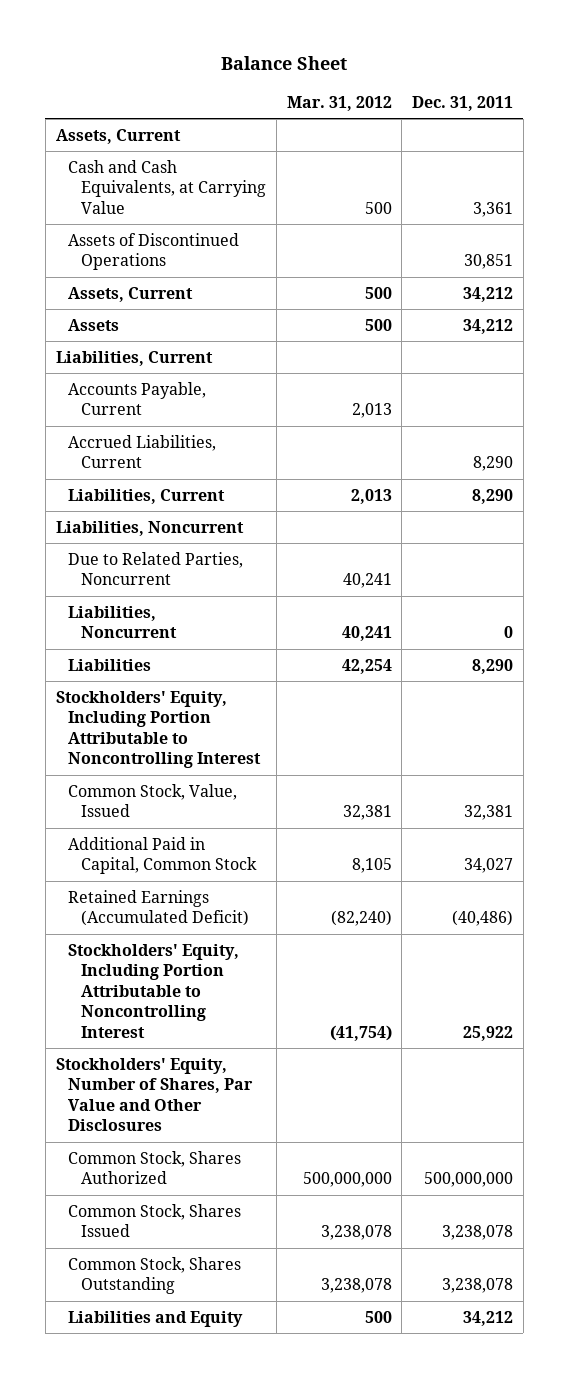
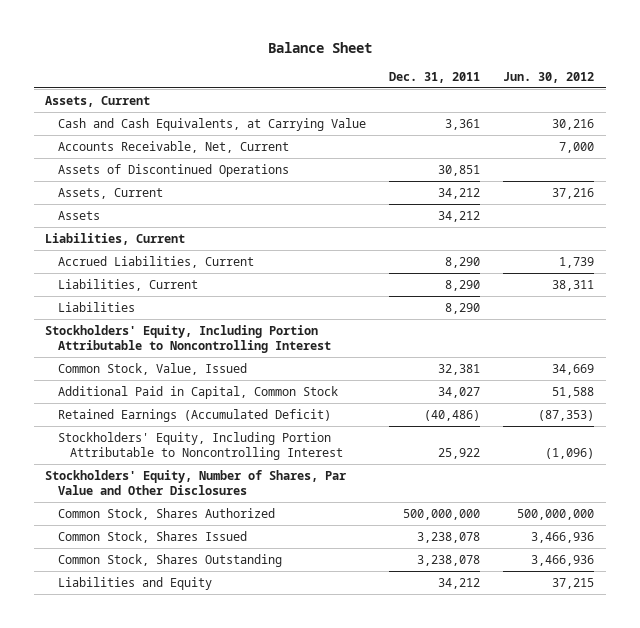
[286,95,392,111] Mar. 31, 2012 -> none
none -> [503,71,595,83] Jun. 30, 2012
none -> [57,140,289,153] Accounts Receivable, Net, Current
[68,381,207,416] Accounts Payable, Current -> none
[55,520,244,536] Liabilities, Noncurrent -> none
[68,551,244,586] Due to Related Parties, Noncurrent -> none
[68,605,178,639] Liabilities, Noncurrent -> none

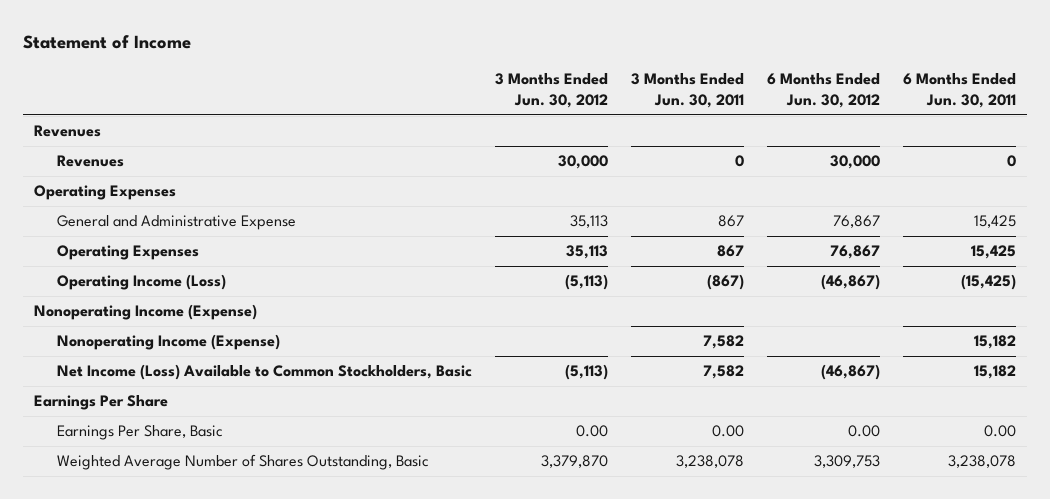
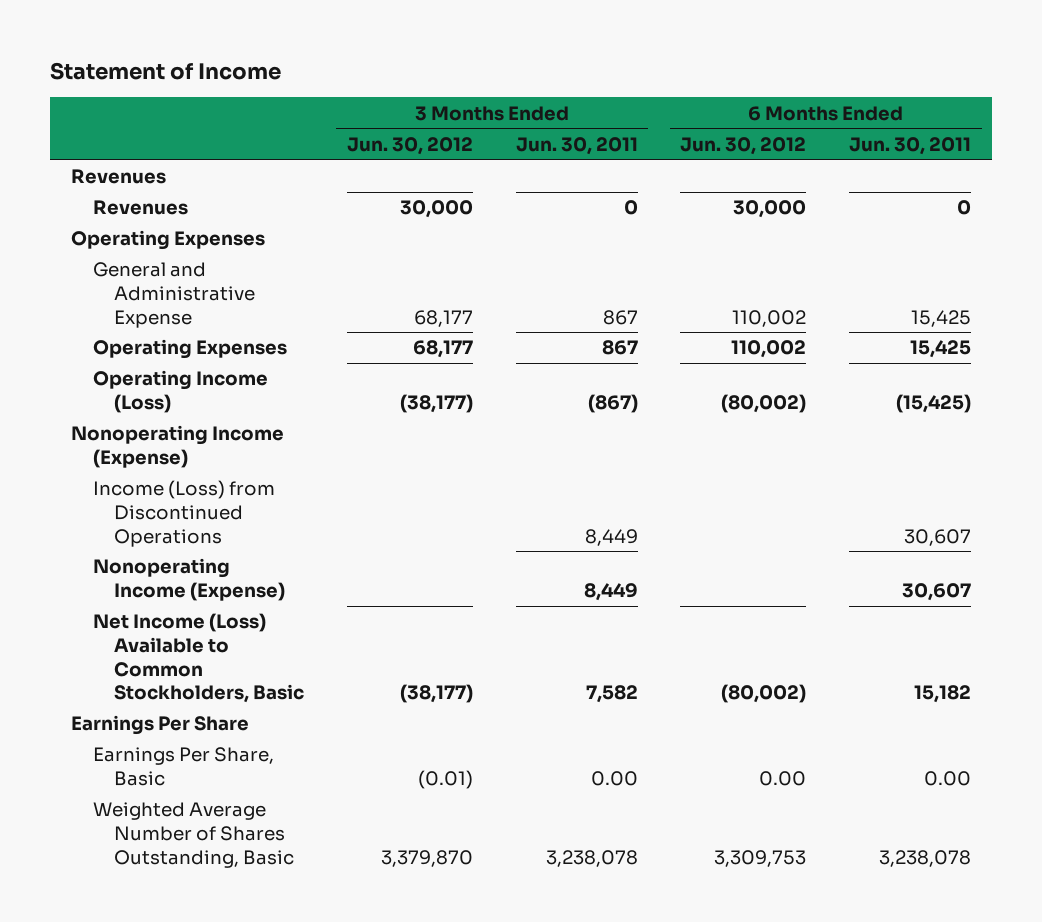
[570,215,609,229] 35,113 -> [413,309,473,327] 68,177
[833,215,881,229] 76,867 -> [732,309,807,327] 110,002
[566,245,609,260] 35,113 -> [412,340,473,359] 68,177
[830,245,881,260] 76,867 -> [731,340,807,359] 110,002
[565,274,609,291] (5,113) -> [399,393,473,413] (38,177)
[821,274,881,291] (46,867) -> [721,393,807,413] (80,002)
none -> [92,480,275,547] Income (Loss) from Discontinued Operations
[703,335,745,350] 7,582 -> [583,582,638,601] 8,449
[973,335,1016,350] 15,182 -> [901,582,971,601] 30,607
[565,364,609,381] (5,113) -> [399,684,473,704] (38,177)
[821,364,881,381] (46,867) -> [721,684,807,704] (80,002)
[576,425,609,438] 0.00 -> [417,769,473,789] (0.01)

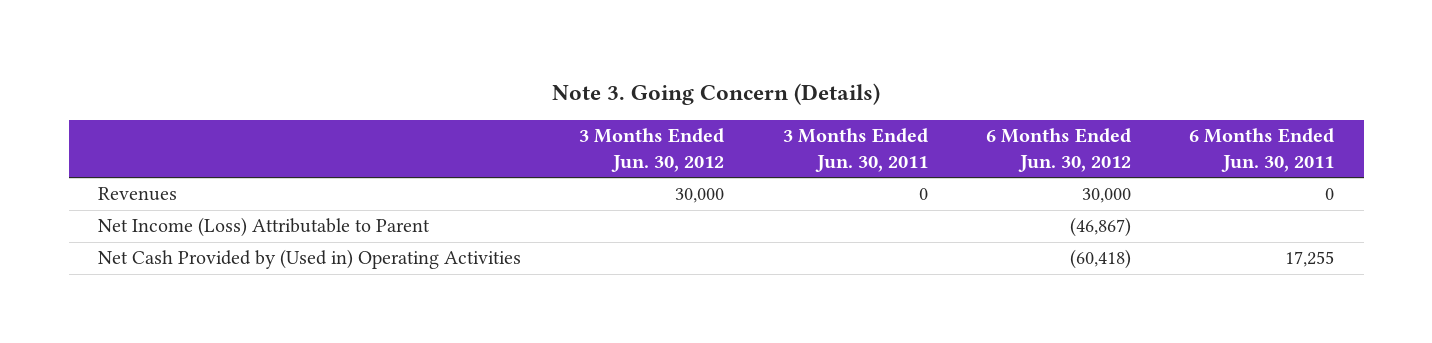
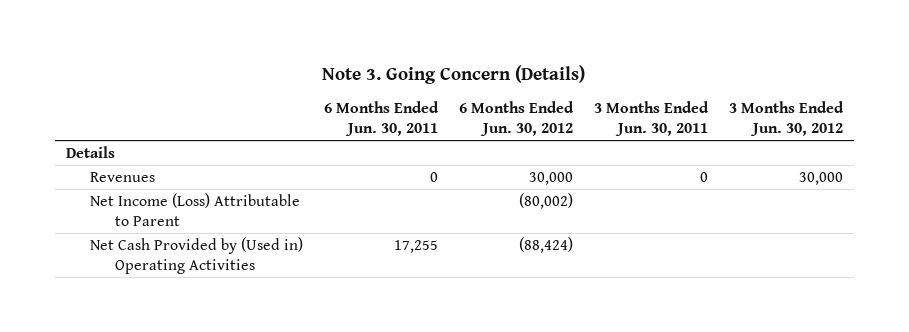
none -> [65,146,115,159] Details
[1069,217,1131,238] (46,867) -> [519,193,574,210] (80,002)
[1069,249,1131,270] (60,418) -> [519,237,574,254] (88,424)

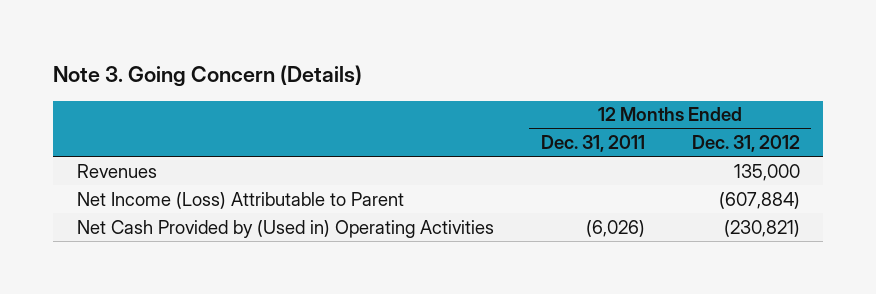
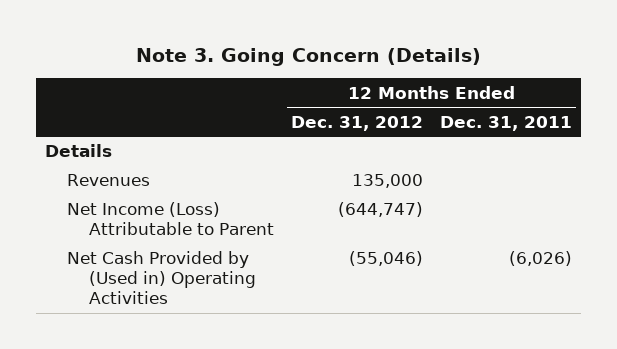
none -> [44,144,112,158] Details
[718,191,800,209] (607,884) -> [338,202,424,218] (644,747)
[723,219,800,237] (230,821) -> [349,251,424,267] (55,046)

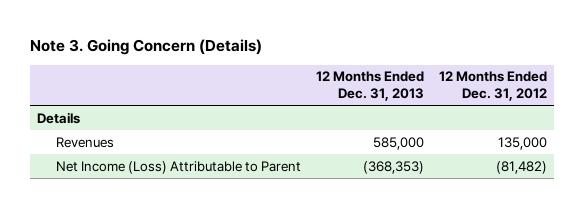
[440,115,573,131] Dec. 31, 2011 -> none
none -> [315,71,424,102] 12 Months Ended Dec. 31, 2013
[67,251,257,305] Net Cash Provided by (Used in) Operating Activities -> none
[338,202,424,218] (644,747) -> [495,160,547,174] (81,482)

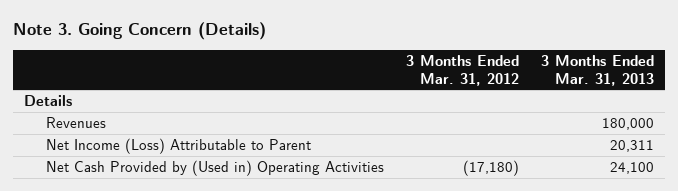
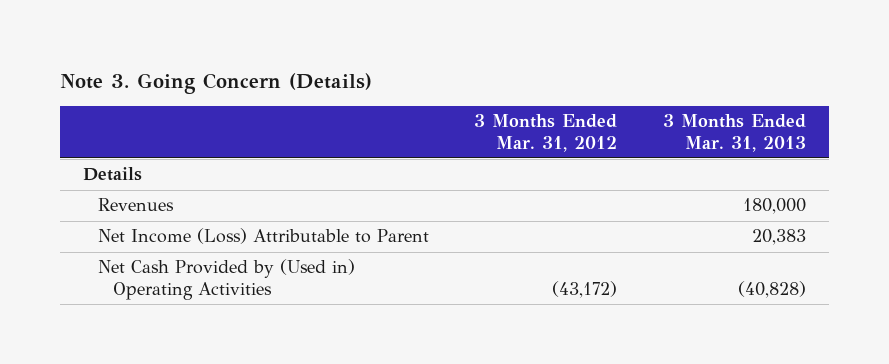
[610,139,655,152] 20,311 -> [752,229,807,246] 20,383
[463,159,520,176] (17,180) -> [552,280,618,298] (43,172)
[610,161,655,174] 24,100 -> [738,280,807,298] (40,828)

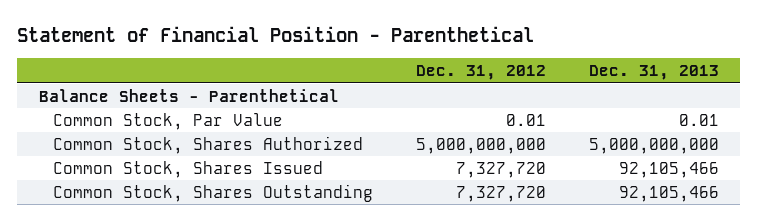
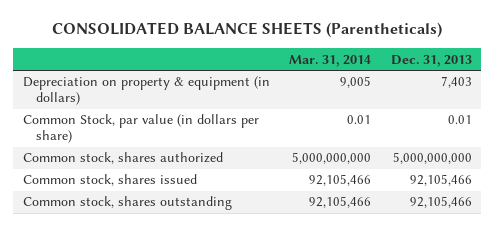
[17,26,535,43] Statement of Financial Position - Parenthetical -> [52,22,443,39] CONSOLIDATED BALANCE SHEETS (Parentheticals)
[416,65,547,81] Dec. 31, 2012 -> none
none -> [289,54,372,67] Mar. 31, 2014
[38,88,339,102] Balance Sheets - Parenthetical -> none
none -> [22,76,270,106] Depreciation on property & equipment (in dollars)
[53,112,284,130] Common Stock, Par Value -> [22,114,259,144] Common Stock, par value (in dollars per share)
[53,135,364,154] Common Stock, Shares Authorized -> [22,152,223,165] Common stock, shares authorized
[53,160,324,178] Common Stock, Shares Issued -> [22,174,197,187] Common stock, shares issued
[53,183,374,202] Common Stock, Shares Outstanding -> [22,196,232,211] Common stock, shares outstanding

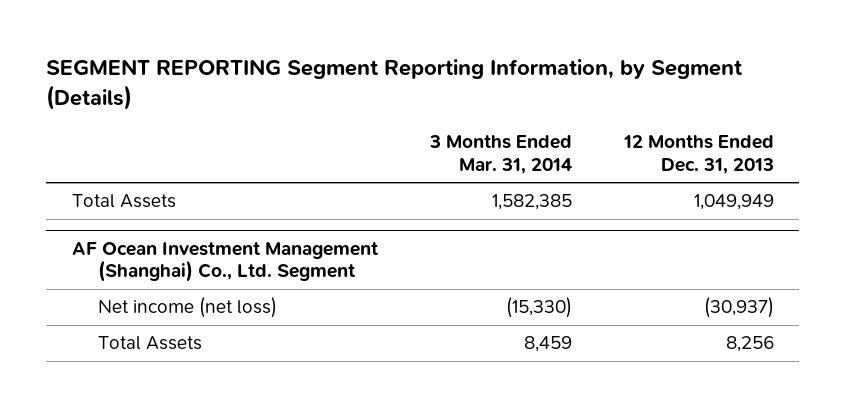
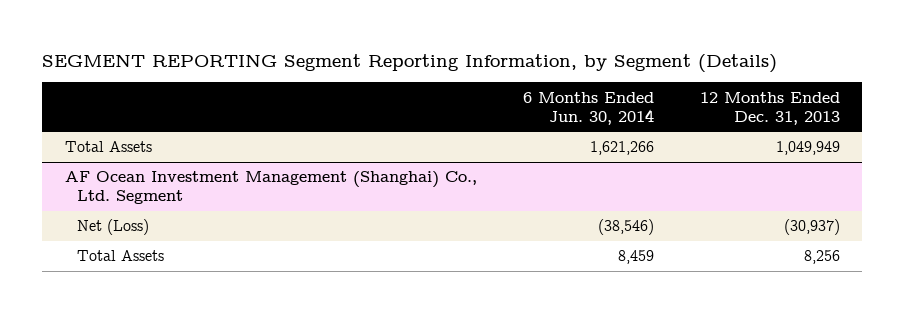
[428,135,572,174] 3 Months Ended Mar. 31, 2014 -> none
none -> [522,91,654,125] 6 Months Ended Jun. 30, 2014
[98,297,278,319] Net income (net loss) -> [77,219,150,236] Net (Loss)

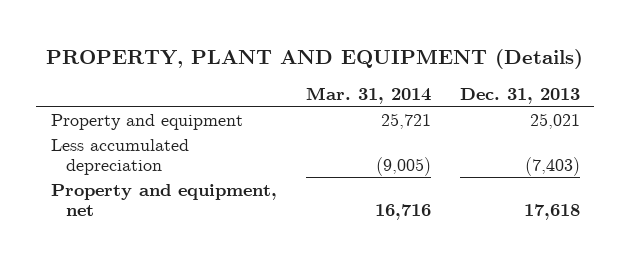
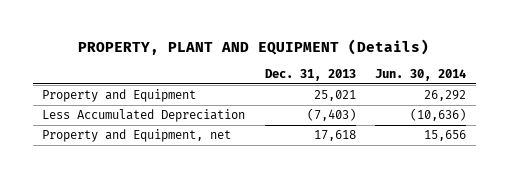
[305,86,431,104] Mar. 31, 2014 -> none
none -> [375,68,467,81] Jun. 30, 2014
[50,113,243,130] Property and equipment -> [42,89,197,103] Property and Equipment
[50,138,189,175] Less accumulated depreciation -> [42,109,246,123] Less Accumulated Depreciation
[50,183,277,216] Property and equipment, net -> [42,129,232,143] Property and Equipment, net

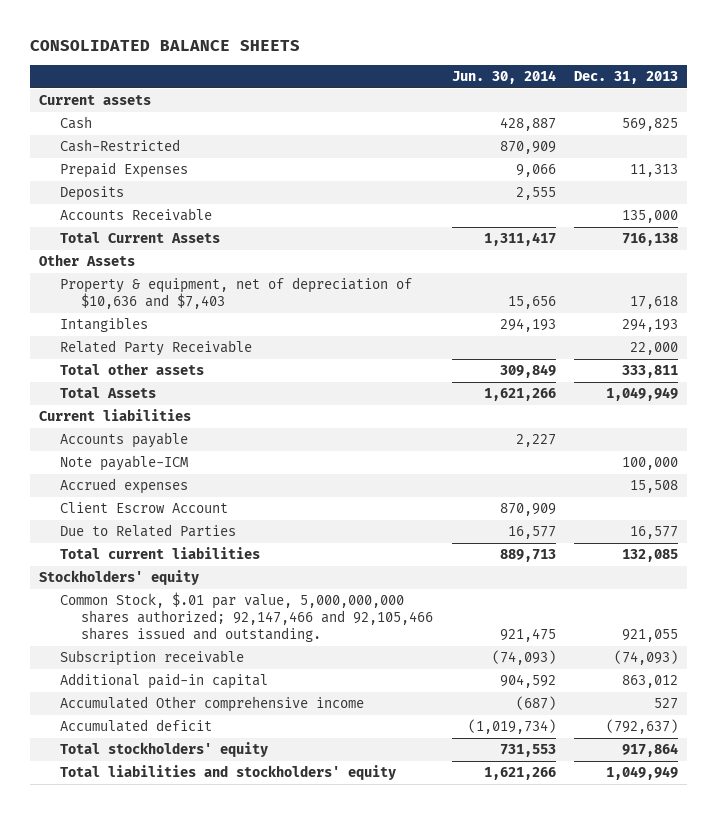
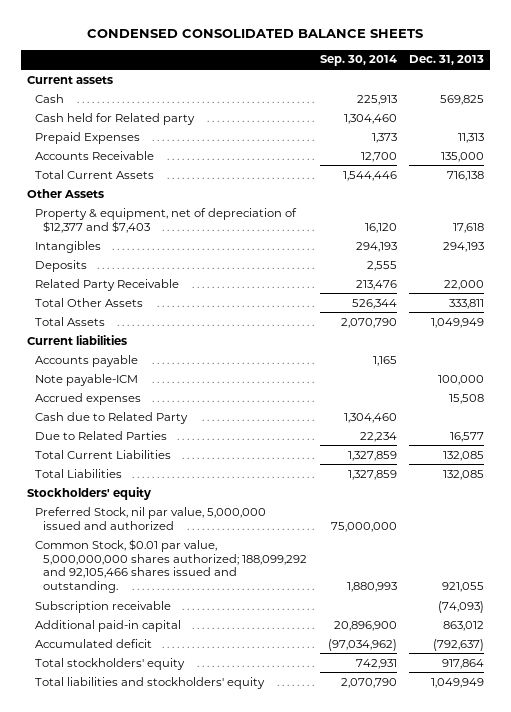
[30,40,301,52] CONSOLIDATED BALANCE SHEETS -> [87,29,424,39] CONDENSED CONSOLIDATED BALANCE SHEETS
[451,70,556,85] Jun. 30, 2014 -> none
none -> [319,55,397,67] Sep. 30, 2014
[60,139,181,153] Cash-Restricted -> [35,112,196,125] Cash held for Related party
[60,277,413,310] Property & equipment, net of depreciation of $10,636 and $7,403 -> [35,207,298,233] Property & equipment, net of depreciation of $12,377 and $7,403
[60,186,125,202] Deposits -> [35,259,88,272] Deposits
[60,363,205,376] Total other assets -> [35,297,144,307] Total Other Assets
[60,502,229,514] Client Escrow Account -> none
none -> [35,411,189,424] Cash due to Related Party
[60,547,261,560] Total current liabilities -> [35,449,172,459] Total Current Liabilities
none -> [35,468,123,478] Total Liabilities
none -> [35,506,267,530] Preferred Stock, nil par value, 5,000,000 issued and authorized
[60,592,434,643] Common Stock, $.01 par value, 5,000,000,000 shares authorized; 92,147,466 and 92,105,466 shares issued and outstanding. -> [35,538,308,594] Common Stock, $0.01 par value, 5,000,000,000 shares authorized; 188,099,292 and 92,105,466 shares issued and outstanding.
[60,696,365,713] Accumulated Other comprehensive income -> none

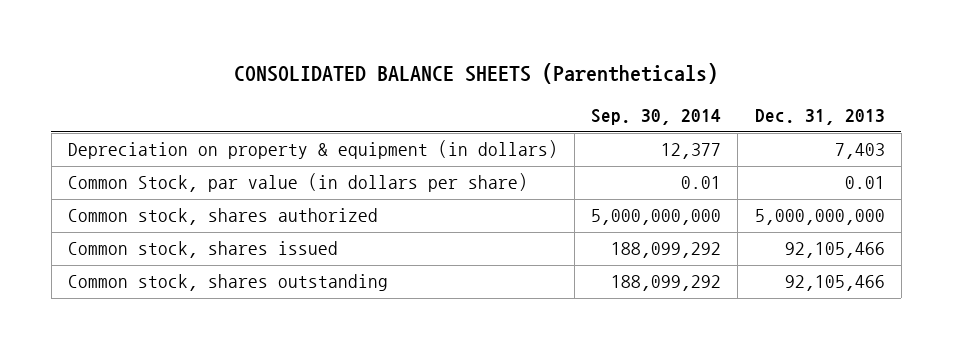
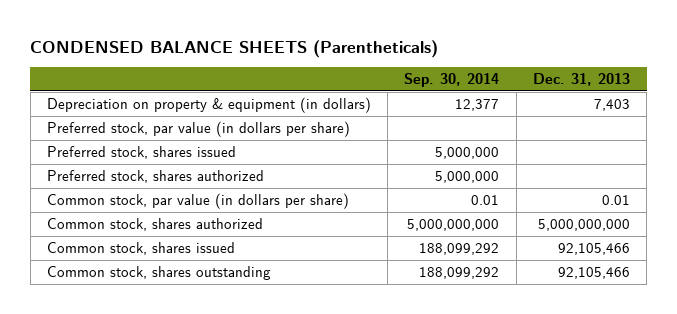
[234,63,719,85] CONSOLIDATED BALANCE SHEETS (Parentheticals) -> [30,39,439,58] CONDENSED BALANCE SHEETS (Parentheticals)
none -> [47,120,351,137] Preferred stock, par value (in dollars per share)
none -> [47,145,237,159] Preferred stock, shares issued
none -> [47,169,265,183] Preferred stock, shares authorized
[67,173,528,193] Common Stock, par value (in dollars per share) -> [47,192,350,209] Common stock, par value (in dollars per share)

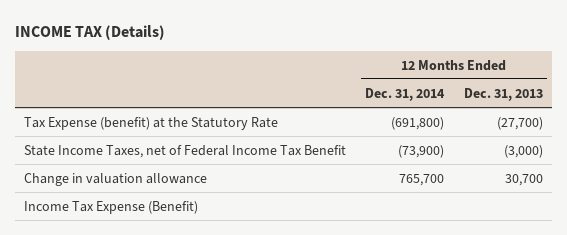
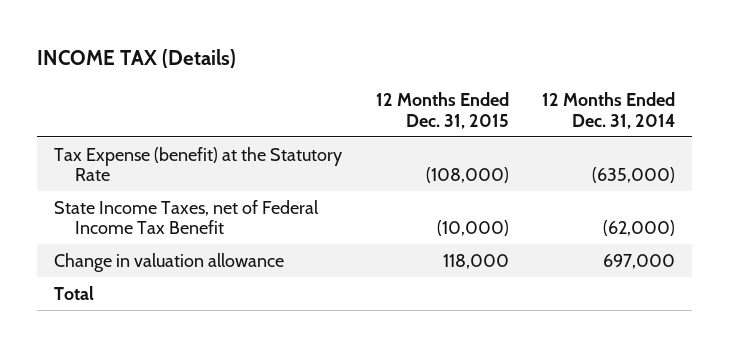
[463,87,543,101] Dec. 31, 2013 -> none
none -> [375,92,509,129] 12 Months Ended Dec. 31, 2015
[391,116,445,130] (691,800) -> [592,167,676,184] (635,000)
[398,144,445,158] (73,900) -> [603,220,676,237] (62,000)
[399,173,445,186] 765,700 -> [603,253,676,269] 697,000
[24,200,199,214] Income Tax Expense (Benefit) -> [54,285,95,300] Total

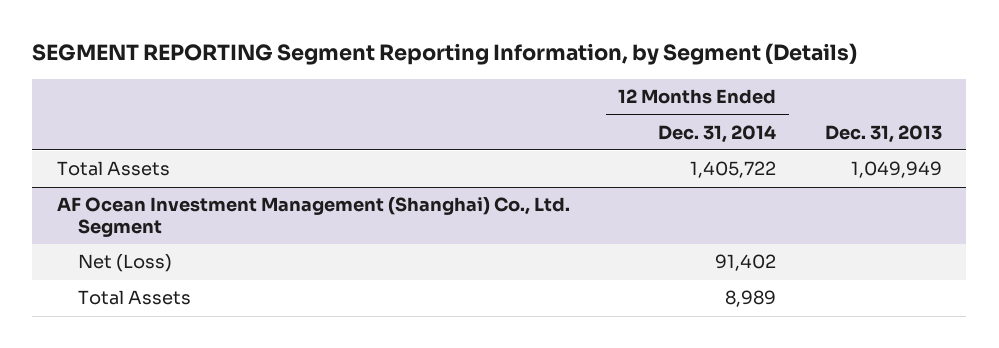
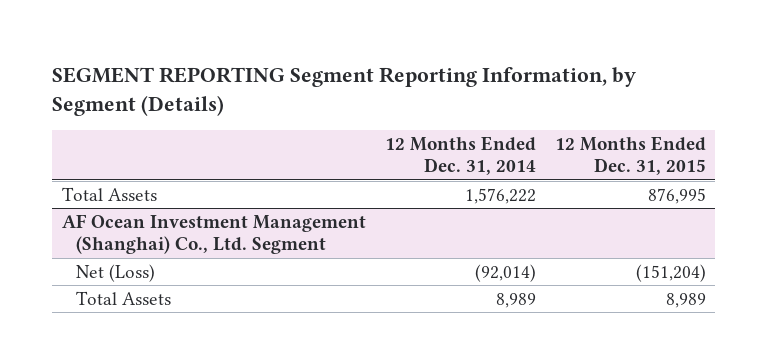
[824,124,942,143] Dec. 31, 2013 -> none
none -> [554,135,706,176] 12 Months Ended Dec. 31, 2015
[690,161,777,179] 1,405,722 -> [464,187,536,204] 1,576,222
[715,254,777,272] 91,402 -> [474,263,536,282] (92,014)

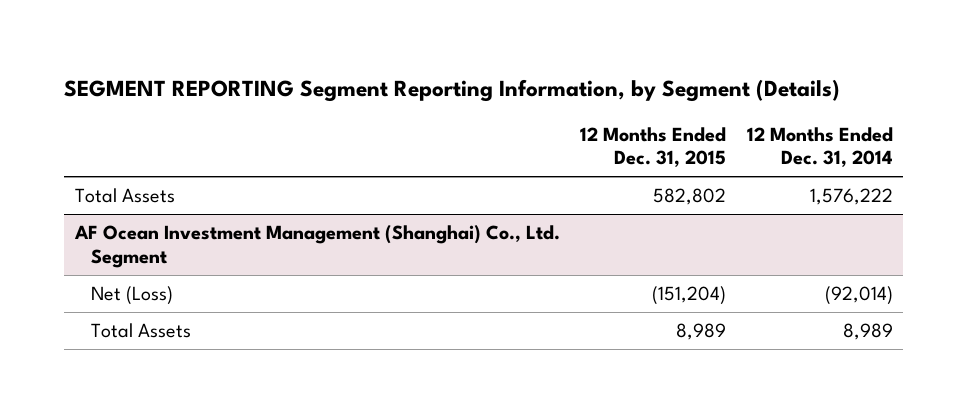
[647,187,706,204] 876,995 -> [653,188,727,206] 582,802

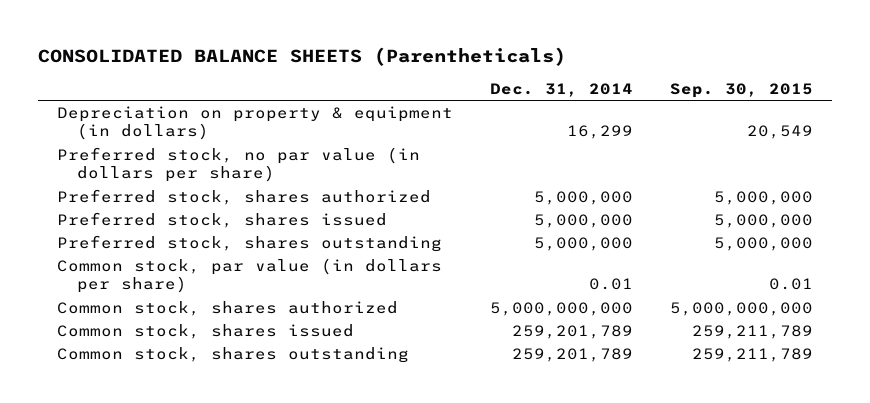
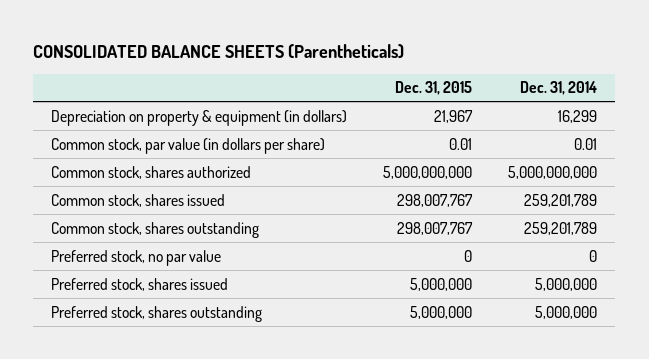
[670,82,814,98] Sep. 30, 2015 -> none
none -> [395,81,473,96] Dec. 31, 2015
[56,146,420,183] Preferred stock, no par value (in dollars per share) -> none
[56,188,431,205] Preferred stock, shares authorized -> none
none -> [51,249,222,266] Preferred stock, no par value
[56,211,387,228] Preferred stock, shares issued -> [51,277,229,291] Preferred stock, shares issued
[56,234,442,252] Preferred stock, shares outstanding -> [51,305,263,322] Preferred stock, shares outstanding

